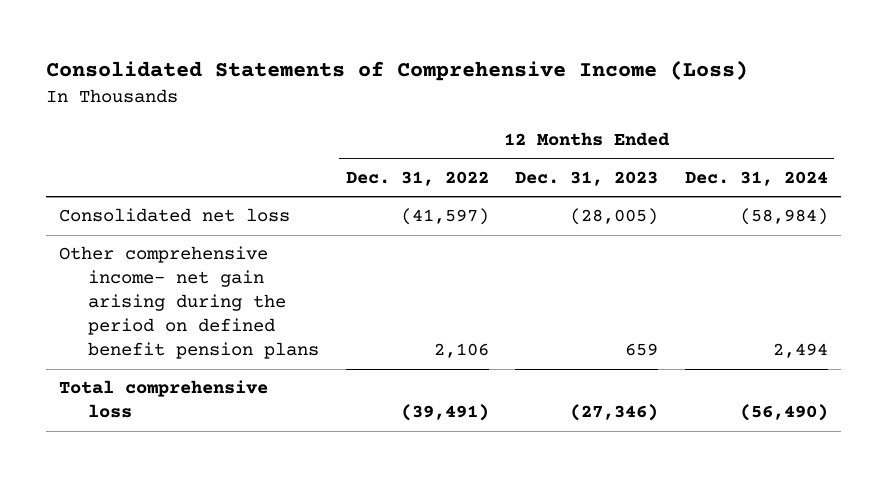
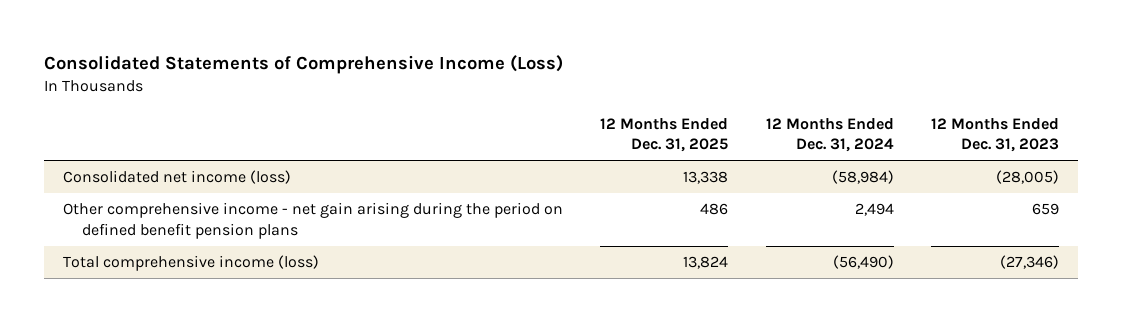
[345,170,489,186] Dec. 31, 2022 -> none
none -> [600,117,729,153] 12 Months Ended Dec. 31, 2025
[59,208,291,223] Consolidated net loss -> [62,170,291,185] Consolidated net income (loss)
[59,246,320,360] Other comprehensive income- net gain arising during the period on defined benefit pension plans -> [62,202,563,240] Other comprehensive income - net gain arising during the period on defined benefit pension plans
[59,380,269,419] Total comprehensive loss -> [62,255,319,272] Total comprehensive income (loss)

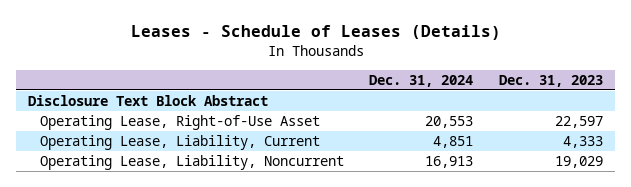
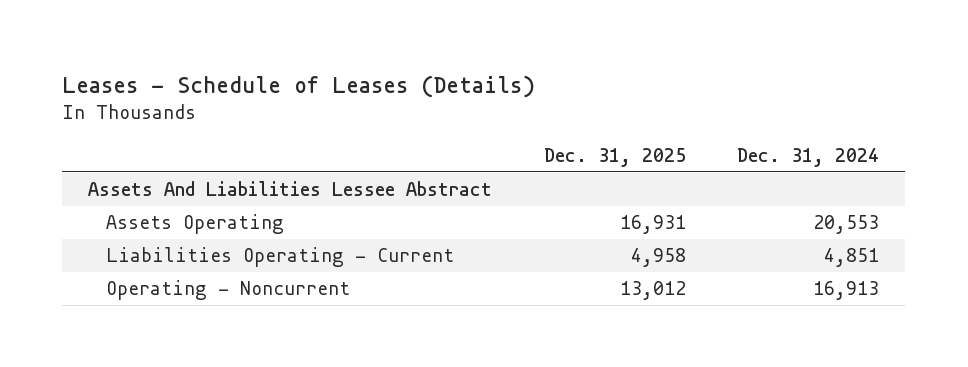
[498,74,603,87] Dec. 31, 2023 -> none
none -> [543,147,686,167] Dec. 31, 2025
[28,94,269,106] Disclosure Text Block Abstract -> none
none -> [88,181,493,197] Assets And Liabilities Lessee Abstract
[39,114,320,130] Operating Lease, Right-of-Use Asset -> [106,214,285,235] Assets Operating
[39,134,320,150] Operating Lease, Liability, Current -> [106,247,455,268] Liabilities Operating - Current
[39,154,344,170] Operating Lease, Liability, Noncurrent -> [106,280,351,301] Operating - Noncurrent

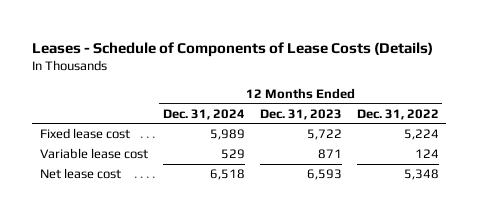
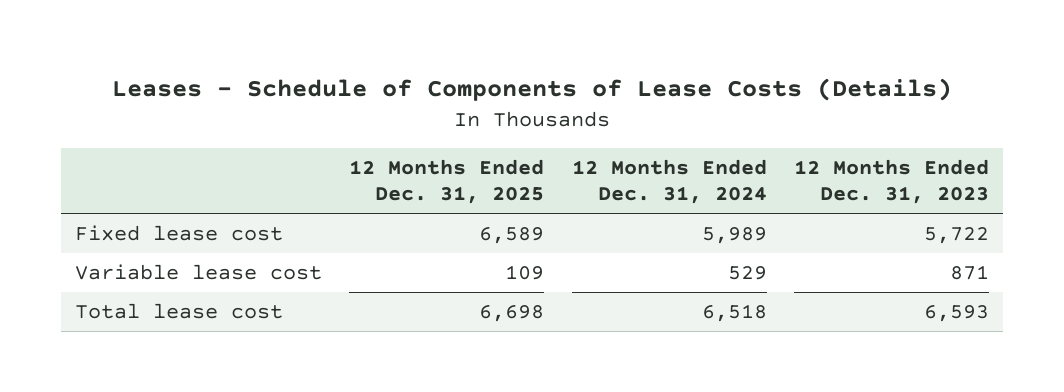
[356,108,439,120] Dec. 31, 2022 -> none
none -> [349,159,545,205] 12 Months Ended Dec. 31, 2025
[39,168,121,180] Net lease cost -> [75,302,284,319] Total lease cost

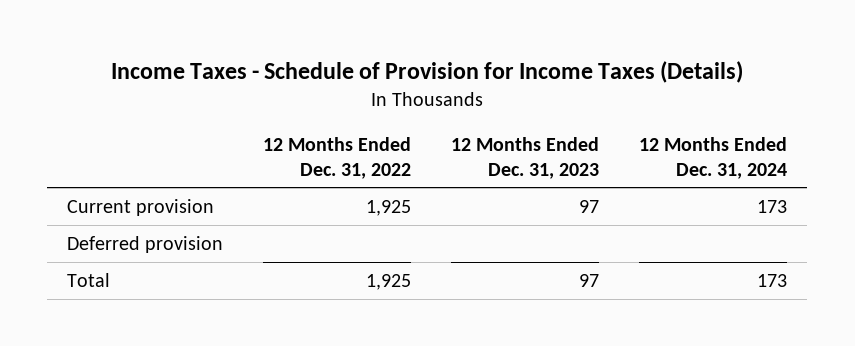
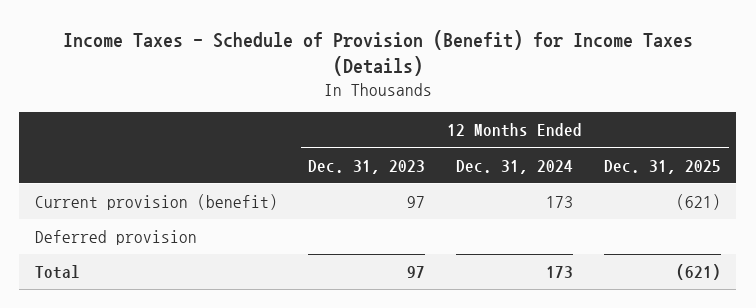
[111,60,744,83] Income Taxes - Schedule of Provision for Income Taxes (Details) -> [62,29,693,77] Income Taxes - Schedule of Provision (Benefit) for Income Taxes (Details)
[263,137,412,179] 12 Months Ended Dec. 31, 2022 -> none
none -> [603,159,721,174] Dec. 31, 2025
[67,198,215,216] Current provision -> [34,194,278,211] Current provision (benefit)

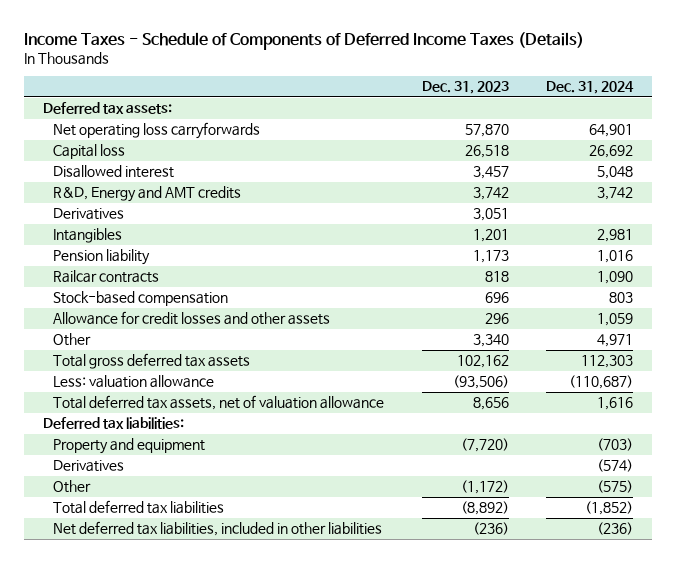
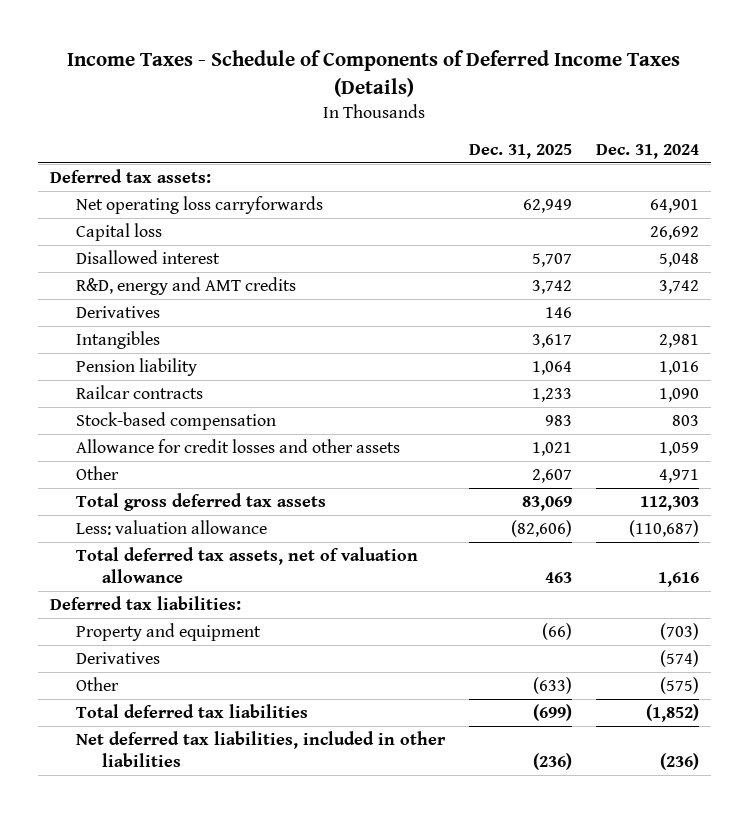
[421,81,509,95] Dec. 31, 2023 -> none
none -> [468,144,572,160] Dec. 31, 2025
[53,186,242,203] R&D, Energy and AMT credits -> [75,276,296,295] R&D, energy and AMT credits

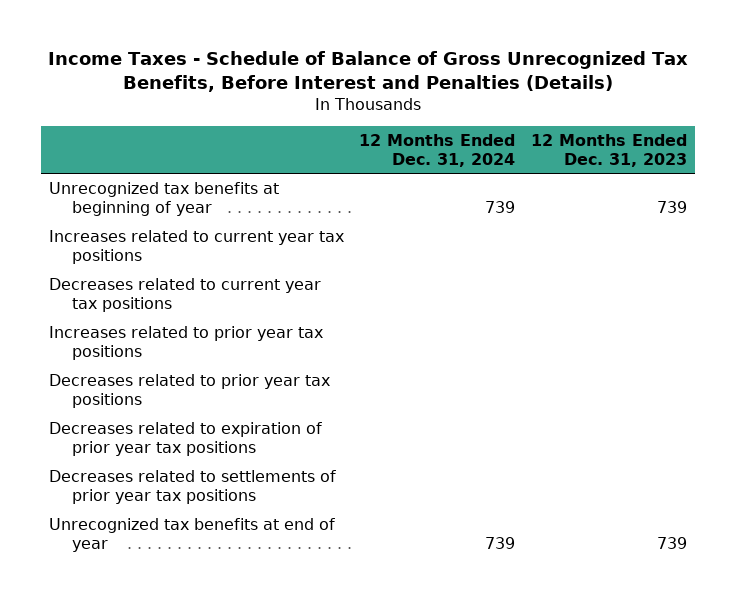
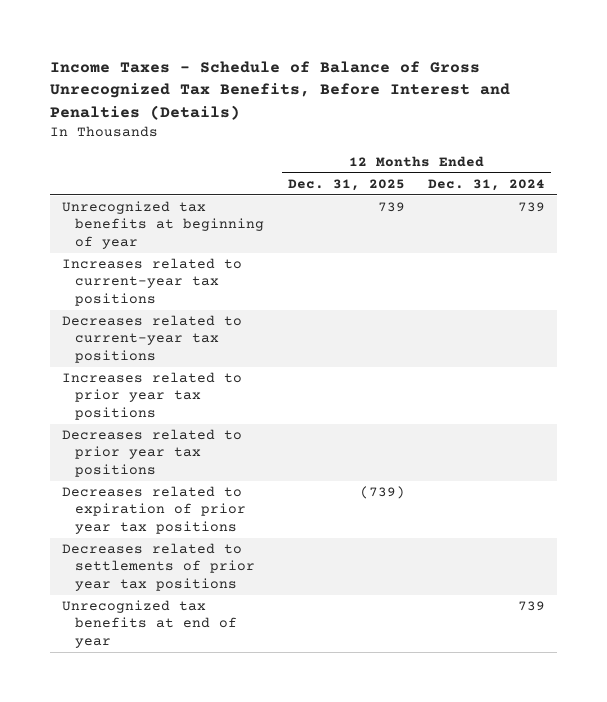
[531,133,688,167] 12 Months Ended Dec. 31, 2023 -> none
none -> [287,178,405,191] Dec. 31, 2025
[48,229,344,265] Increases related to current year tax positions -> [61,258,242,306] Increases related to current-year tax positions
[48,277,321,313] Decreases related to current year tax positions -> [61,315,242,363] Decreases related to current-year tax positions

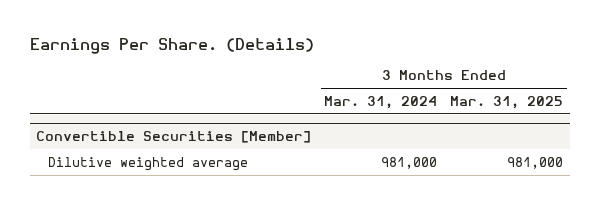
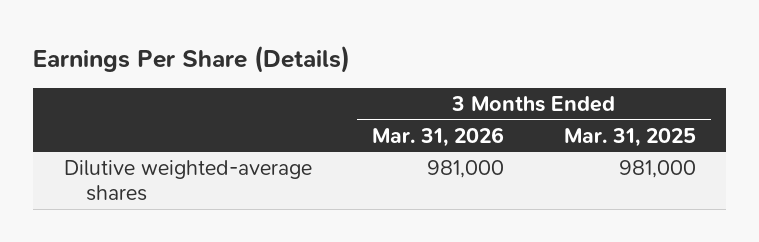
[29,37,314,54] Earnings Per Share. (Details) -> [33,44,351,73] Earnings Per Share (Details)
[324,95,438,109] Mar. 31, 2024 -> none
none -> [371,126,504,147] Mar. 31, 2026
[36,131,312,144] Convertible Securities [Member] -> none
[48,156,249,171] Dilutive weighted average -> [63,160,312,201] Dilutive weighted-average shares

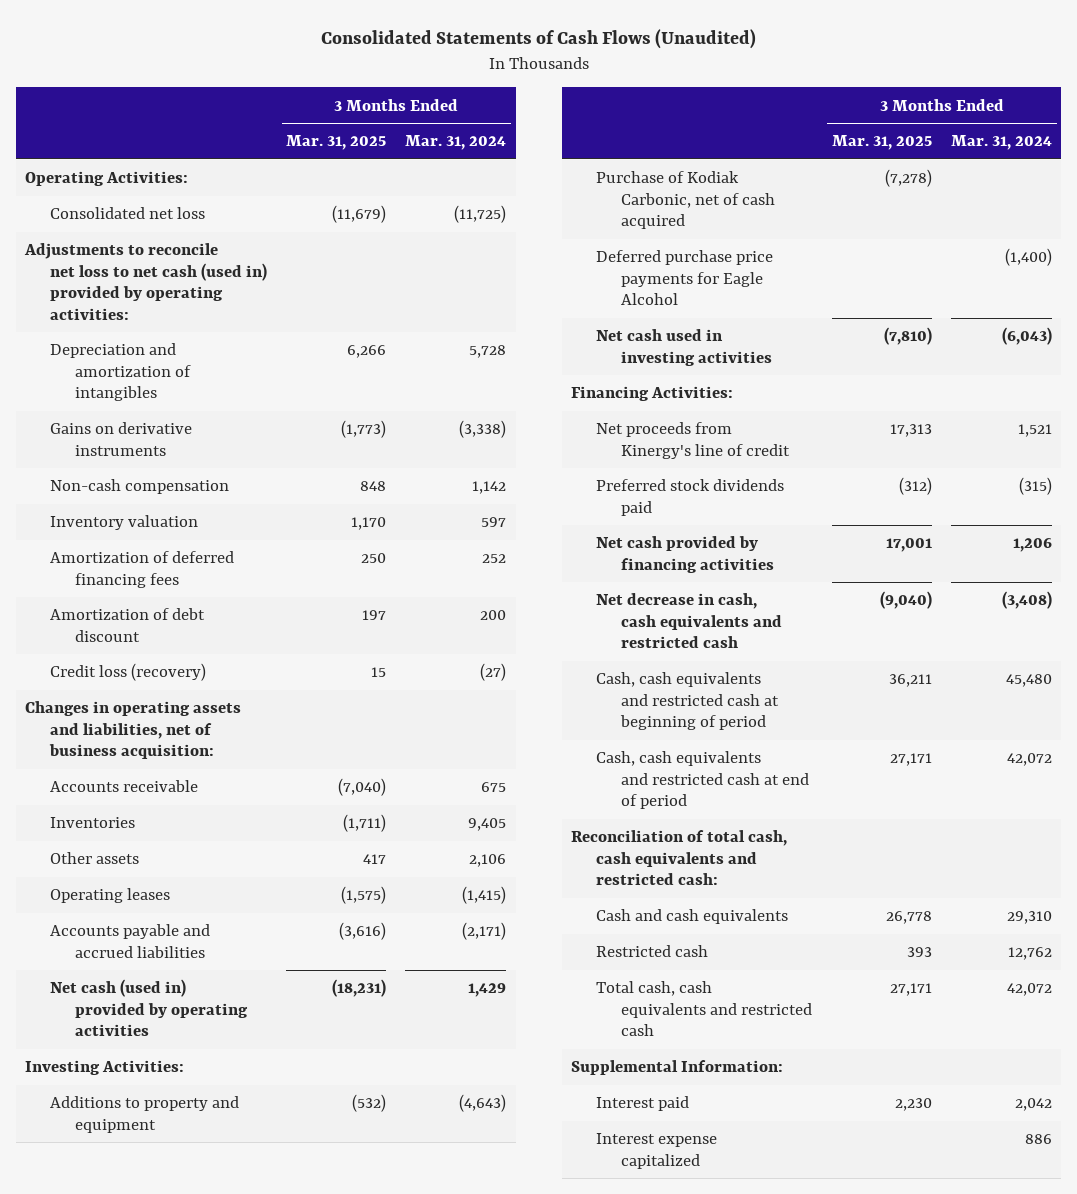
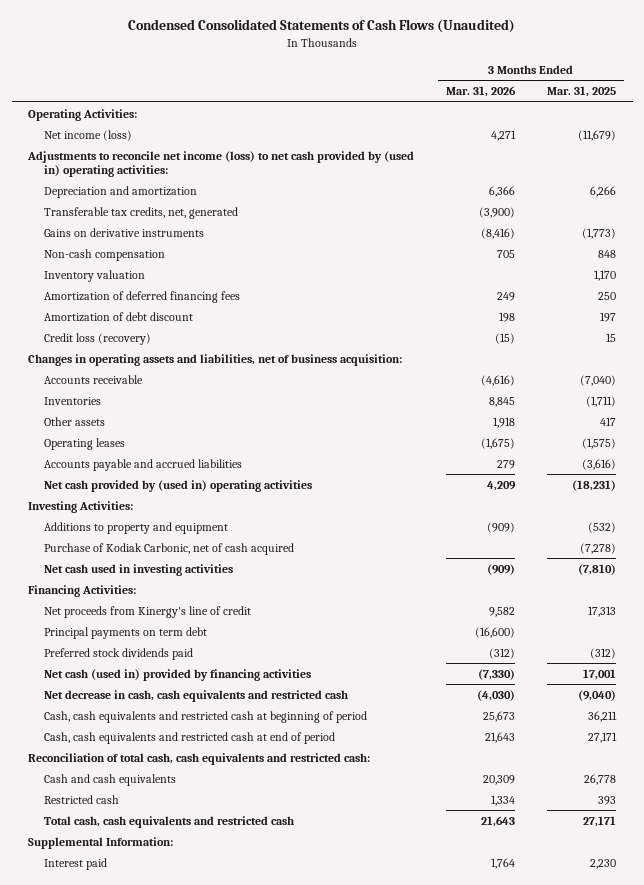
[320,29,756,50] Consolidated Statements of Cash Flows (Unaudited) -> [128,19,516,34] Condensed Consolidated Statements of Cash Flows (Unaudited)
[405,135,507,151] Mar. 31, 2024 -> none
none -> [446,85,517,97] Mar. 31, 2026
[50,207,206,220] Consolidated net loss -> [43,129,132,141] Net income (loss)
[24,243,268,320] Adjustments to reconcile net loss to net cash (used in) provided by operating activities: -> [26,150,414,177] Adjustments to reconcile net income (loss) to net cash provided by (used in) operating activities:
[50,343,192,402] Depreciation and amortization of intangibles -> [43,185,197,198] Depreciation and amortization
none -> [43,206,238,219] Transferable tax credits, net, generated
[50,979,249,1037] Net cash (used in) provided by operating activities -> [43,479,312,492] Net cash provided by (used in) operating activities
[596,250,774,306] Deferred purchase price payments for Eagle Alcohol -> none
none -> [43,626,207,639] Principal payments on term debt
[596,536,775,573] Net cash provided by financing activities -> [43,668,311,681] Net cash (used in) provided by financing activities
[596,1133,718,1169] Interest expense capitalized -> none

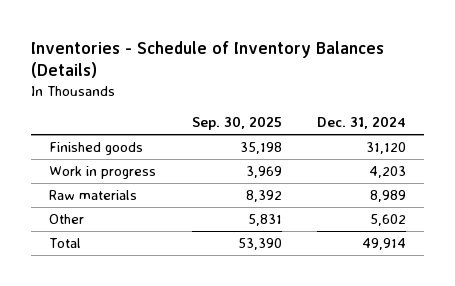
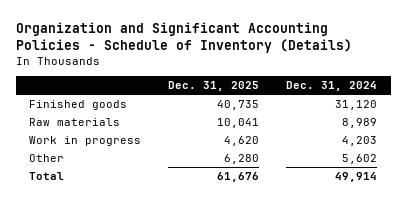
[30,40,384,79] Inventories - Schedule of Inventory Balances (Details) -> [15,21,352,53] Organization and Significant Accounting Policies - Schedule of Inventory (Details)
[191,116,282,131] Sep. 30, 2025 -> none
none -> [168,81,260,92] Dec. 31, 2025
[48,165,156,179] Work in progress -> [29,136,142,147] Work in progress

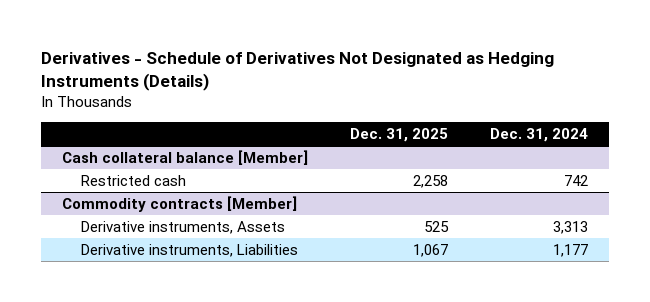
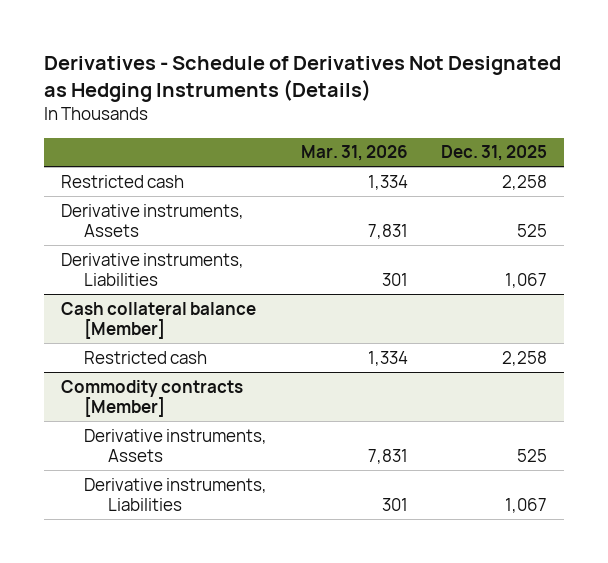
[489,127,588,142] Dec. 31, 2024 -> none
none -> [300,145,408,162] Mar. 31, 2026
none -> [60,174,184,188] Restricted cash
none -> [60,203,244,237] Derivative instruments, Assets
none -> [60,252,244,286] Derivative instruments, Liabilities

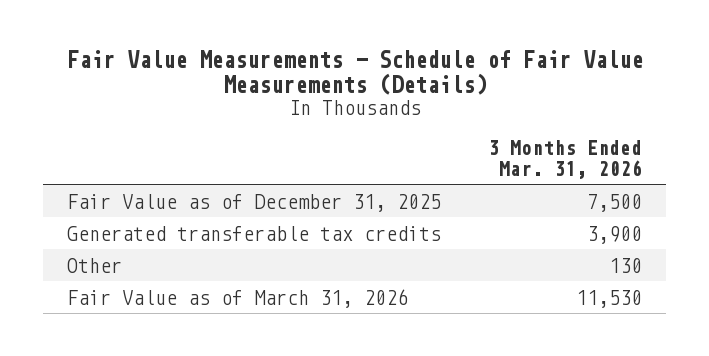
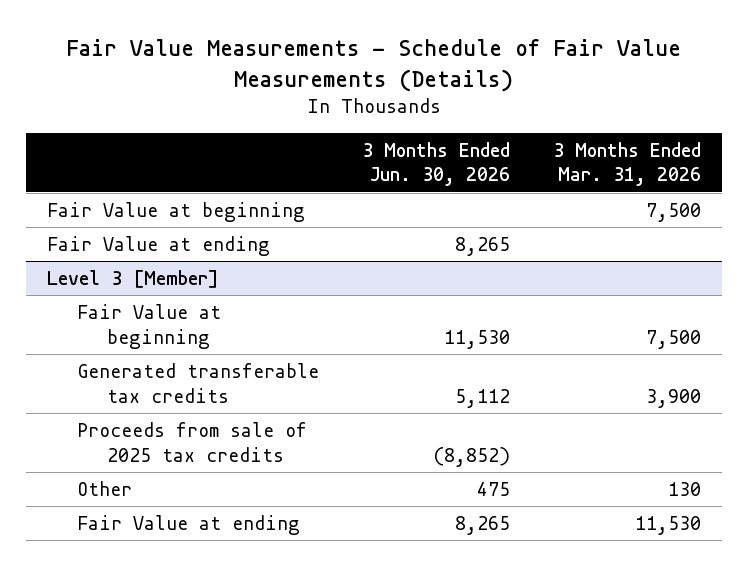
none -> [361,141,510,187] 3 Months Ended Jun. 30, 2026
[67,193,442,212] Fair Value as of December 31, 2025 -> [47,201,306,222] Fair Value at beginning
none -> [47,235,271,256] Fair Value at ending
none -> [47,269,220,288] Level 3 [Member]
none -> [77,303,222,349] Fair Value at beginning
none -> [77,421,308,462] Proceeds from sale of 2025 tax credits
[67,288,409,308] Fair Value as of March 31, 2026 -> [77,514,301,535] Fair Value at ending

